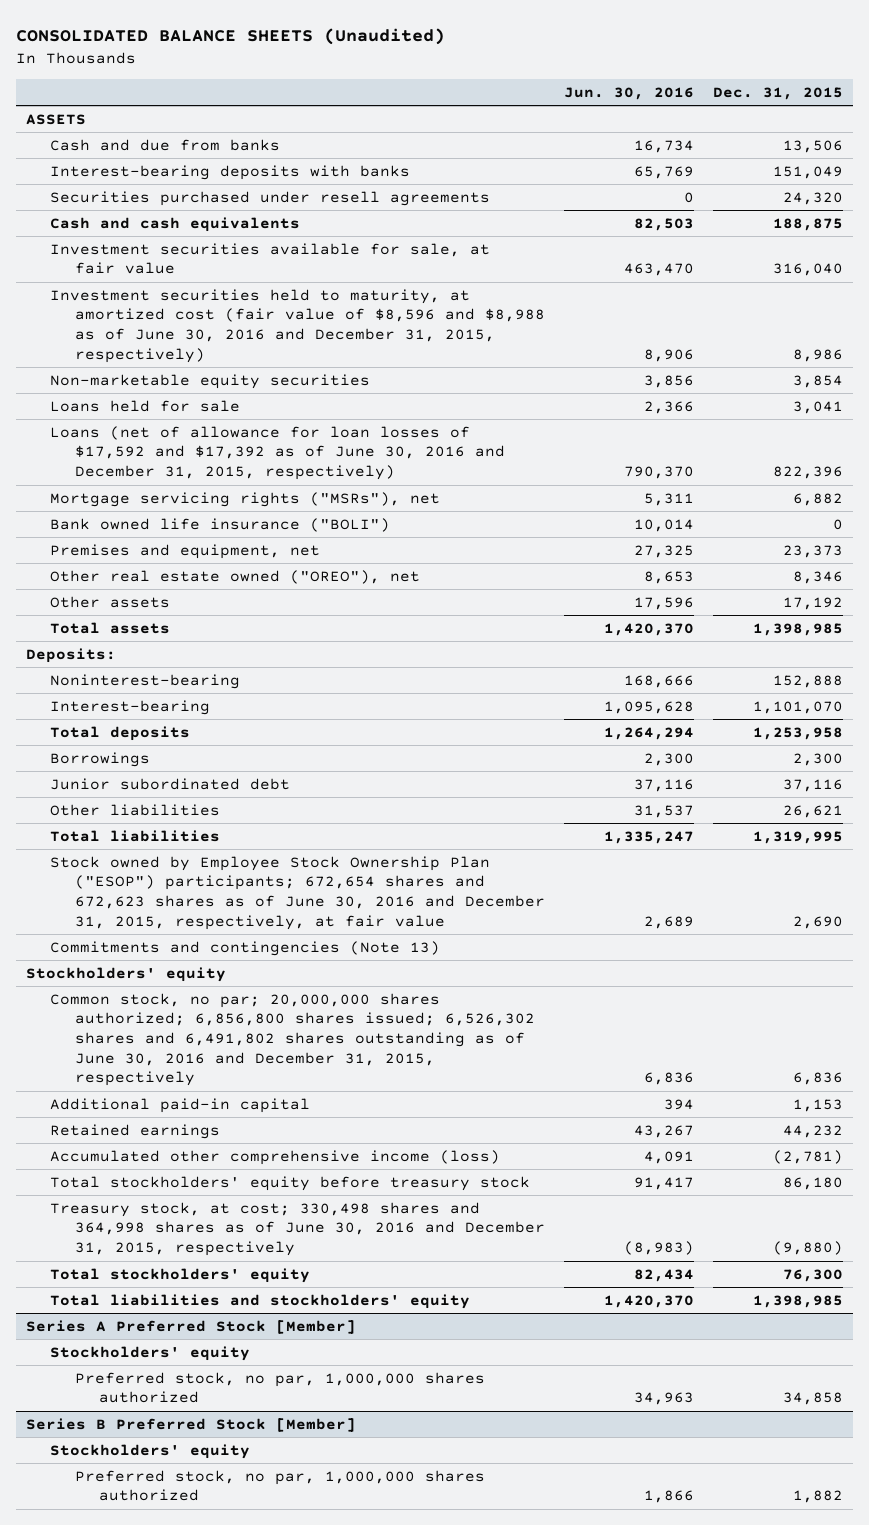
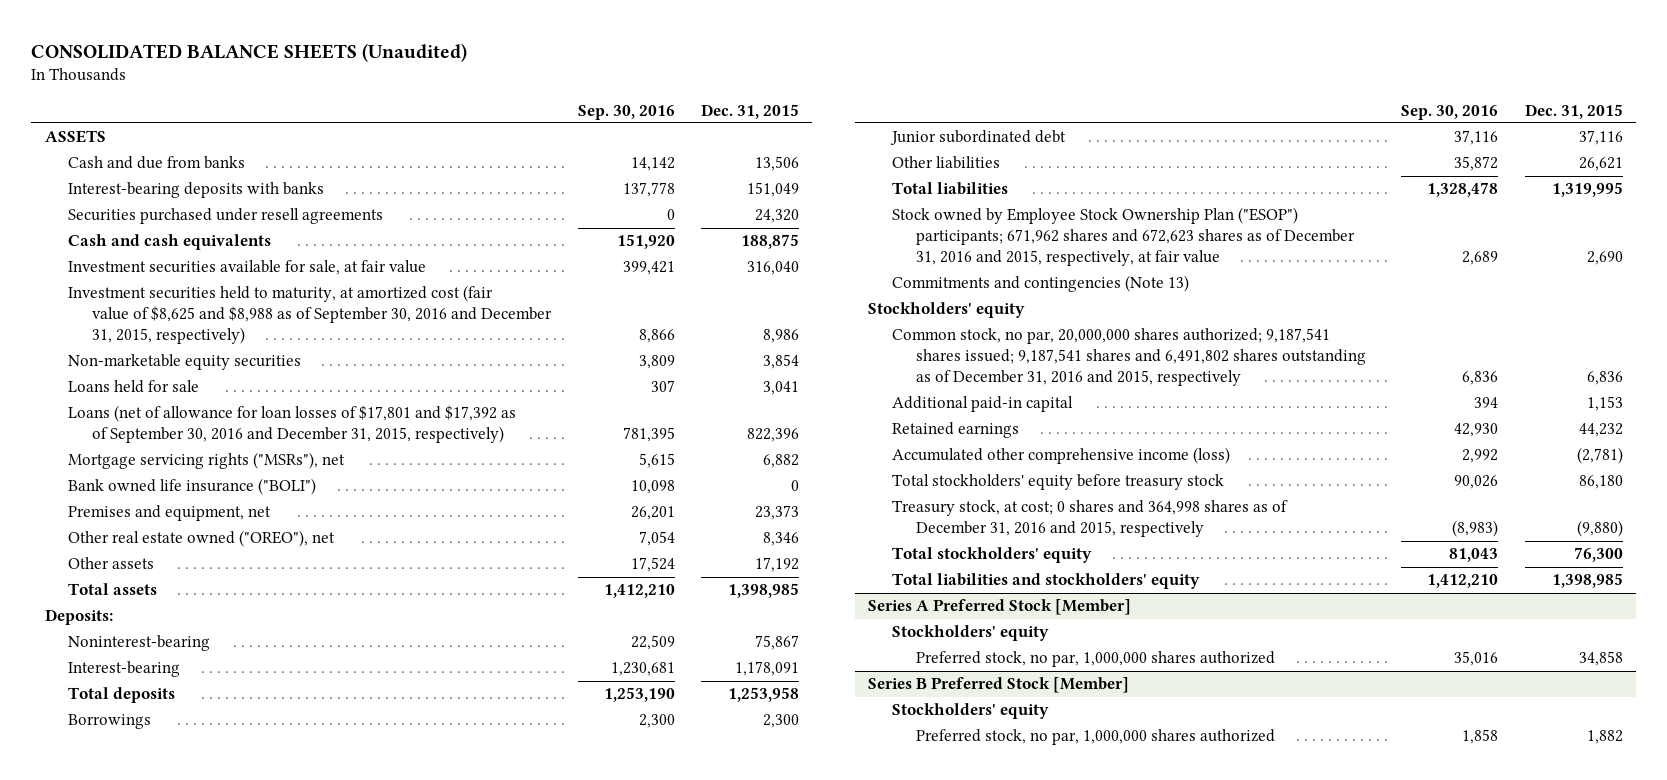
[564,86,695,100] Jun. 30, 2016 -> none
none -> [577,104,675,120] Sep. 30, 2016
[50,288,545,363] Investment securities held to maturity, at amortized cost (fair value of $8,596 and $8,988 as of June 30, 2016 and December 31, 2015, respectively) -> [68,285,553,345] Investment securities held to maturity, at amortized cost (fair value of $8,625 and $8,988 as of September 30, 2016 and December 31, 2015, respectively)
[50,425,505,481] Loans (net of allowance for loan losses of $17,592 and $17,392 as of June 30, 2016 and December 31, 2015, respectively) -> [68,405,517,444] Loans (net of allowance for loan losses of $17,801 and $17,392 as of September 30, 2016 and December 31, 2015, respectively)
[773,674,844,688] 152,888 -> [755,635,800,651] 75,867
[753,700,844,714] 1,101,070 -> [735,661,800,677] 1,178,091
[50,855,545,930] Stock owned by Employee Stock Ownership Plan ("ESOP") participants; 672,654 shares and 672,623 shares as of June 30, 2016 and December 31, 2015, respectively, at fair value -> [891,207,1355,267] Stock owned by Employee Stock Ownership Plan ("ESOP") participants; 671,962 shares and 672,623 shares as of December 31, 2016 and 2015, respectively, at fair value
[50,992,535,1087] Common stock, no par; 20,000,000 shares authorized; 6,856,800 shares issued; 6,526,302 shares and 6,491,802 shares outstanding as of June 30, 2016 and December 31, 2015, respectively -> [891,328,1366,387] Common stock, no par, 20,000,000 shares authorized; 9,187,541 shares issued; 9,187,541 shares and 6,491,802 shares outstanding as of December 31, 2016 and 2015, respectively
[50,1201,545,1257] Treasury stock, at cost; 330,498 shares and 364,998 shares as of June 30, 2016 and December 31, 2015, respectively -> [891,500,1288,538] Treasury stock, at cost; 0 shares and 364,998 shares as of December 31, 2016 and 2015, respectively

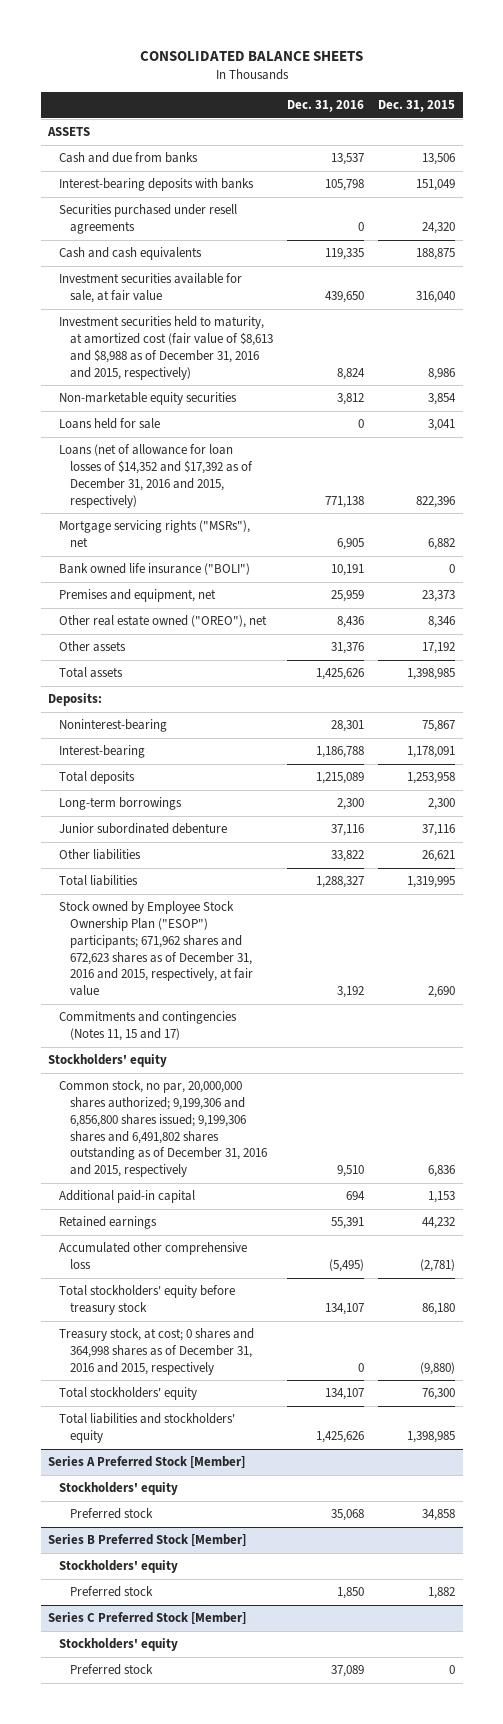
[31,42,468,62] CONSOLIDATED BALANCE SHEETS (Unaudited) -> [139,51,363,62] CONSOLIDATED BALANCE SHEETS
[577,104,675,120] Sep. 30, 2016 -> none
none -> [287,100,365,113] Dec. 31, 2016
[68,285,553,345] Investment securities held to maturity, at amortized cost (fair value of $8,625 and $8,988 as of September 30, 2016 and December 31, 2015, respectively) -> [58,316,273,380] Investment securities held to maturity, at amortized cost (fair value of $8,613 and $8,988 as of December 31, 2016 and 2015, respectively)
[68,405,517,444] Loans (net of allowance for loan losses of $17,801 and $17,392 as of September 30, 2016 and December 31, 2015, respectively) -> [58,444,253,508] Loans (net of allowance for loan losses of $14,352 and $17,392 as of December 31, 2016 and 2015, respectively)
[68,714,152,730] Borrowings -> [58,797,182,811] Long-term borrowings
[889,130,1066,146] Junior subordinated debt -> [58,823,227,835] Junior subordinated debenture
[891,275,1189,293] Commitments and contingencies (Note 13) -> [58,1011,237,1042] Commitments and contingencies (Notes 11, 15 and 17)
[891,328,1366,387] Common stock, no par, 20,000,000 shares authorized; 9,187,541 shares issued; 9,187,541 shares and 6,491,802 shares outstanding as of December 31, 2016 and 2015, respectively -> [58,1080,267,1178] Common stock, no par, 20,000,000 shares authorized; 9,199,306 and 6,856,800 shares issued; 9,199,306 shares and 6,491,802 shares outstanding as of December 31, 2016 and 2015, respectively
[891,447,1230,465] Accumulated other comprehensive income (loss) -> [58,1242,247,1270] Accumulated other comprehensive loss
[915,651,1275,668] Preferred stock, no par, 1,000,000 shares authorized -> [69,1508,153,1520] Preferred stock
[915,729,1275,746] Preferred stock, no par, 1,000,000 shares authorized -> [69,1586,153,1598] Preferred stock
none -> [47,1612,246,1625] Series C Preferred Stock [Member]
none -> [58,1638,178,1652] Stockholders' equity
none -> [69,1664,153,1676] Preferred stock

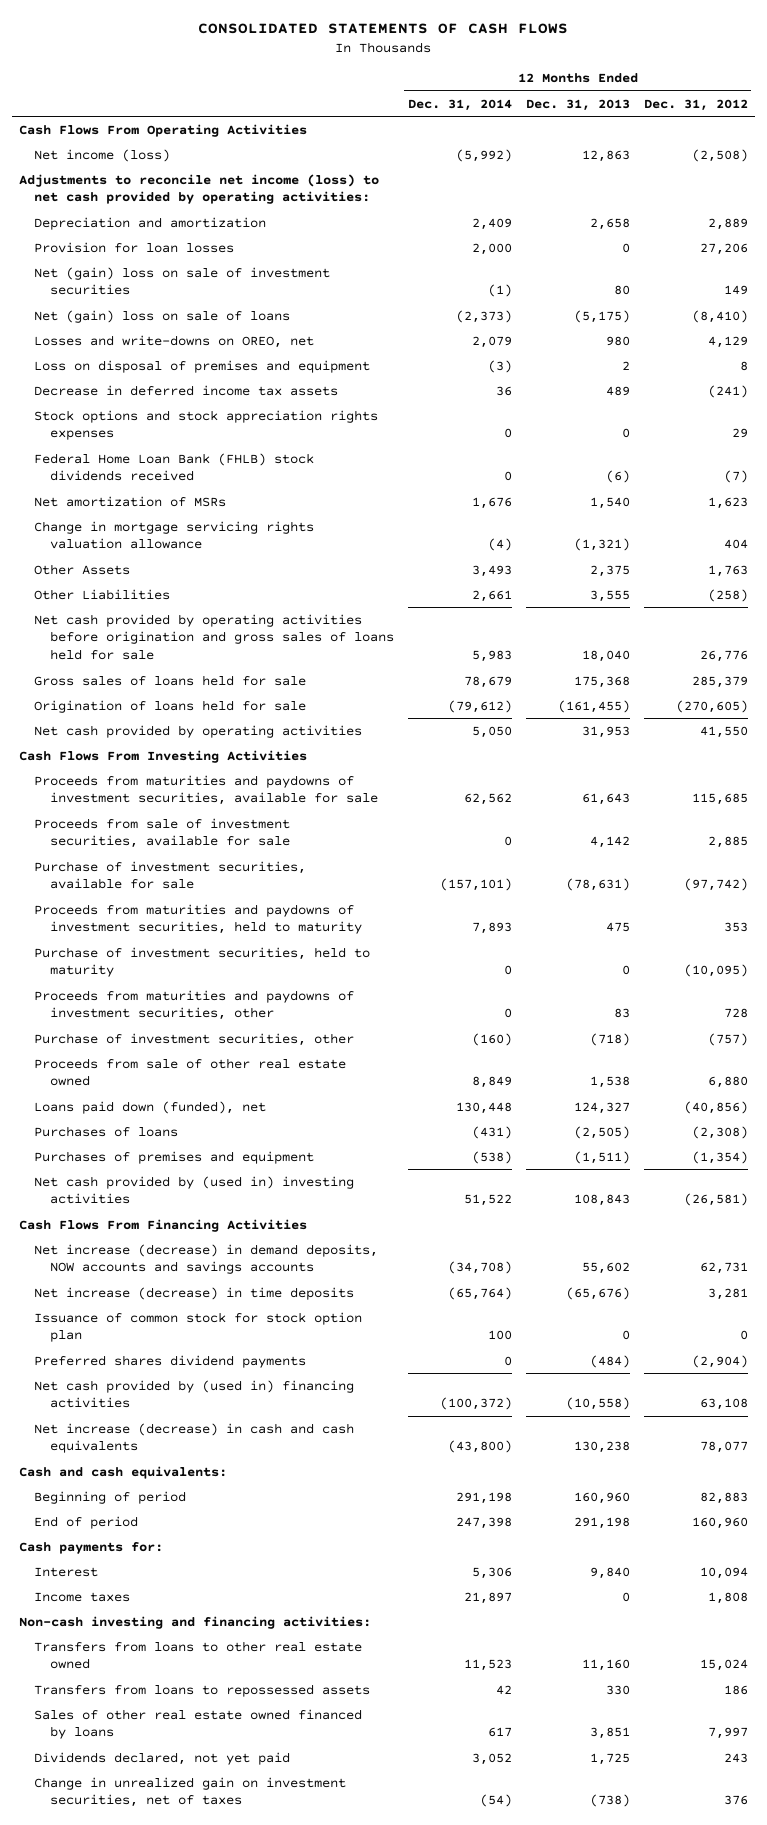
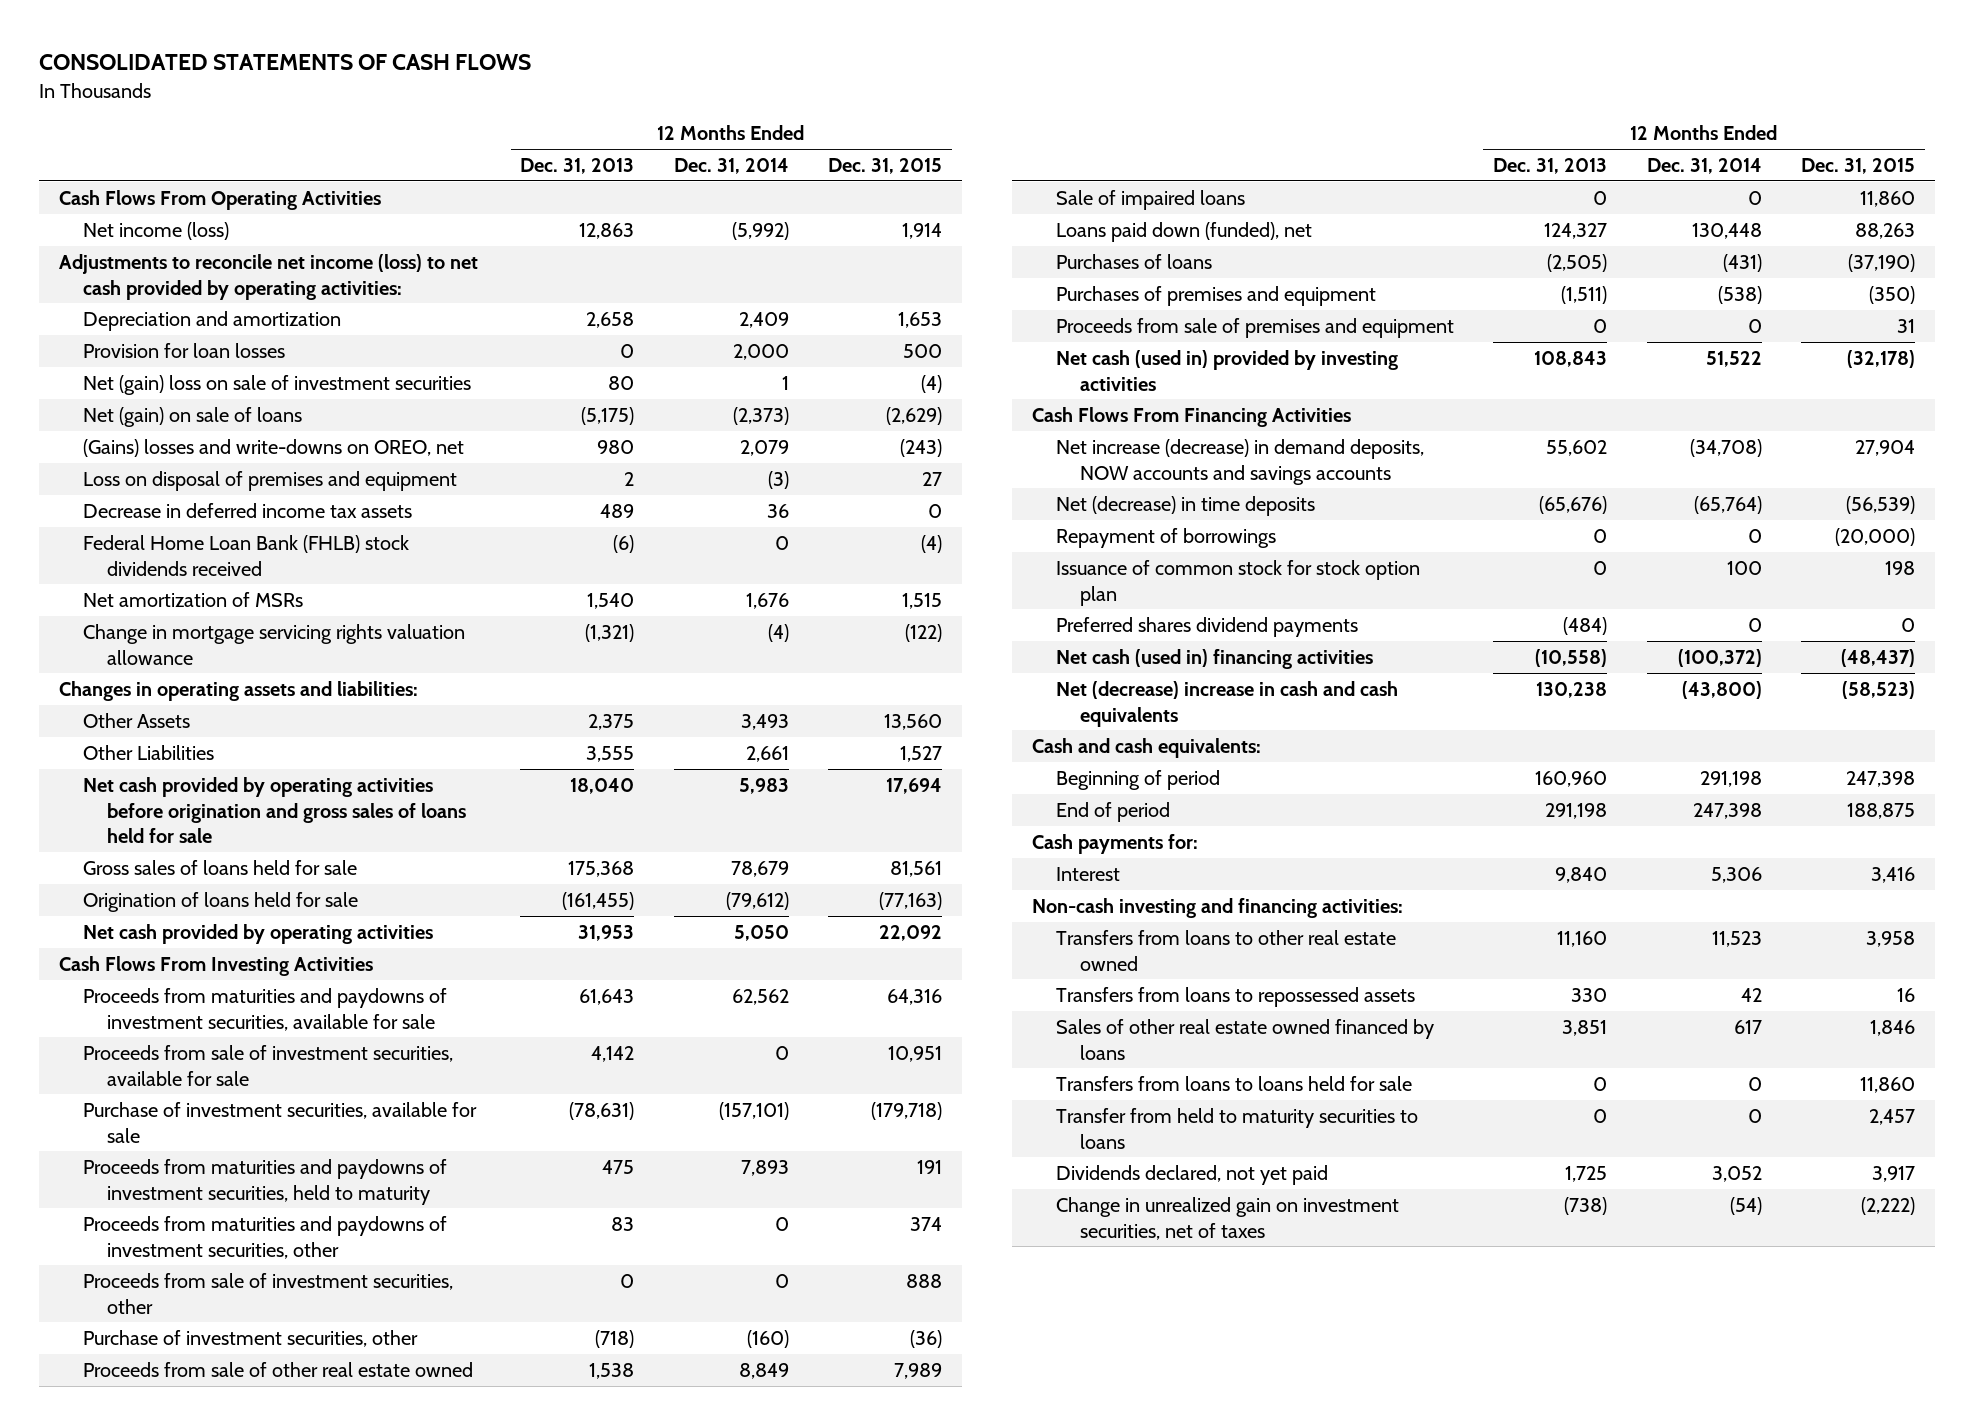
[643,98,748,111] Dec. 31, 2012 -> none
none -> [828,157,943,174] Dec. 31, 2015
[487,284,512,298] (1) -> [781,375,789,390] 1
[34,309,291,323] Net (gain) loss on sale of loans -> [83,406,303,427] Net (gain) on sale of loans
[34,334,315,348] Losses and write-downs on OREO, net -> [83,438,465,457] (Gains) losses and write-downs on OREO, net
[34,409,379,441] Stock options and stock appreciation rights expenses -> none
none -> [58,680,418,701] Changes in operating assets and liabilities:
[34,946,371,978] Purchase of investment securities, held to maturity -> none
none -> [83,1272,454,1314] Proceeds from sale of investment securities, other
none -> [1055,189,1245,210] Sale of impaired loans
none -> [1055,317,1454,338] Proceeds from sale of premises and equipment
[34,1175,355,1205] Net cash provided by (used in) investing activities -> [1055,349,1398,391] Net cash (used in) provided by investing activities
[34,1286,355,1300] Net increase (decrease) in time deposits -> [1055,495,1315,516] Net (decrease) in time deposits
none -> [1055,527,1276,548] Repayment of borrowings
[34,1379,355,1409] Net cash provided by (used in) financing activities -> [1055,648,1373,669] Net cash (used in) financing activities
[34,1422,355,1454] Net increase (decrease) in cash and cash equivalents -> [1055,680,1398,727] Net (decrease) increase in cash and cash equivalents
[34,1591,131,1602] Income taxes -> none
none -> [1055,1075,1412,1091] Transfers from loans to loans held for sale
none -> [1055,1107,1418,1149] Transfer from held to maturity securities to loans

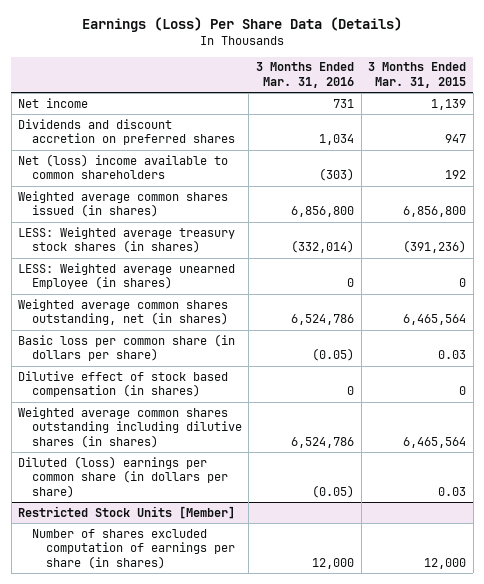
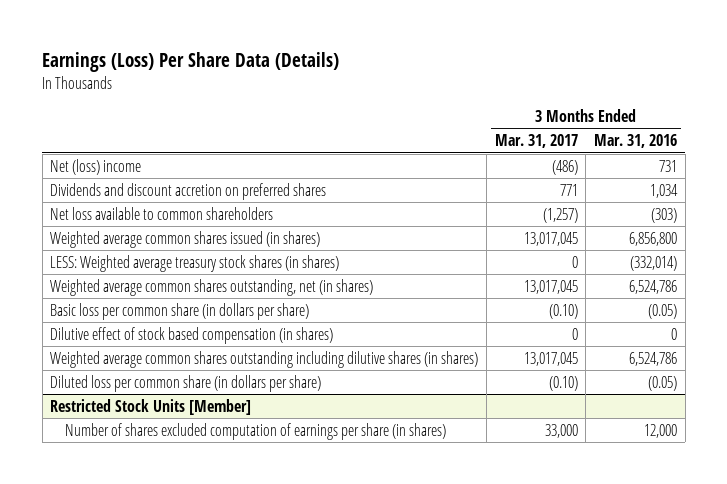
[368,62,467,88] 3 Months Ended Mar. 31, 2015 -> none
none -> [494,134,578,149] Mar. 31, 2017
[18,97,89,108] Net income -> [50,158,142,175] Net (loss) income
[18,153,229,180] Net (loss) income available to common shareholders -> [50,206,274,220] Net loss available to common shareholders
[18,262,236,290] LESS: Weighted average unearned Employee (in shares) -> none
[18,455,228,499] Diluted (loss) earnings per common share (in dollars per share) -> [50,374,322,392] Diluted loss per common share (in dollars per share)

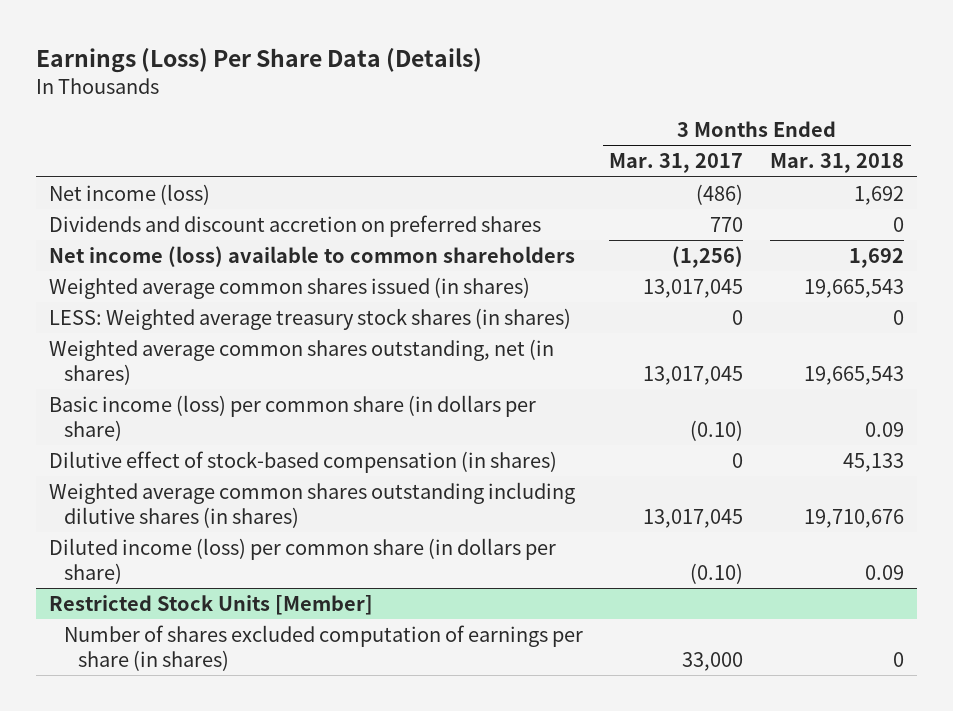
[594,134,678,149] Mar. 31, 2016 -> none
none -> [770,153,905,174] Mar. 31, 2018
[50,158,142,175] Net (loss) income -> [49,183,211,205] Net income (loss)
[559,183,578,196] 771 -> [710,216,744,232] 770
[50,206,274,220] Net loss available to common shareholders -> [49,245,576,267] Net income (loss) available to common shareholders
[542,207,578,223] (1,257) -> [672,245,744,268] (1,256)
[50,302,310,320] Basic loss per common share (in dollars per share) -> [49,394,537,442] Basic income (loss) per common share (in dollars per share)
[50,326,334,344] Dilutive effect of stock based compensation (in shares) -> [49,450,558,473] Dilutive effect of stock-based compensation (in shares)
[50,374,322,392] Diluted loss per common share (in dollars per share) -> [49,537,557,585] Diluted income (loss) per common share (in dollars per share)

